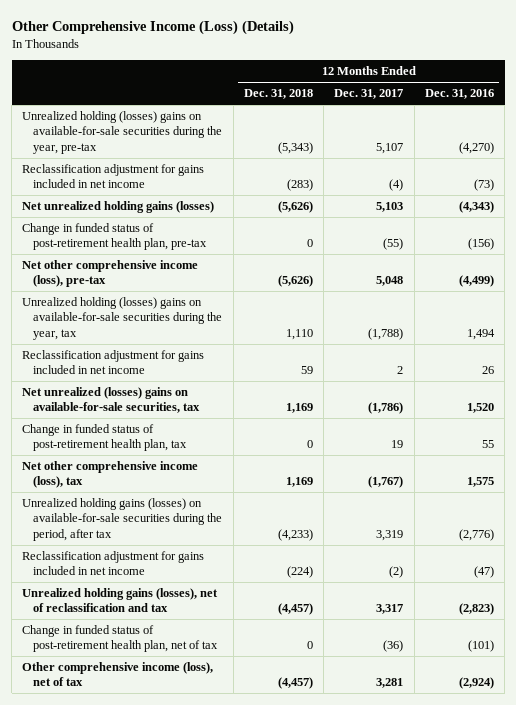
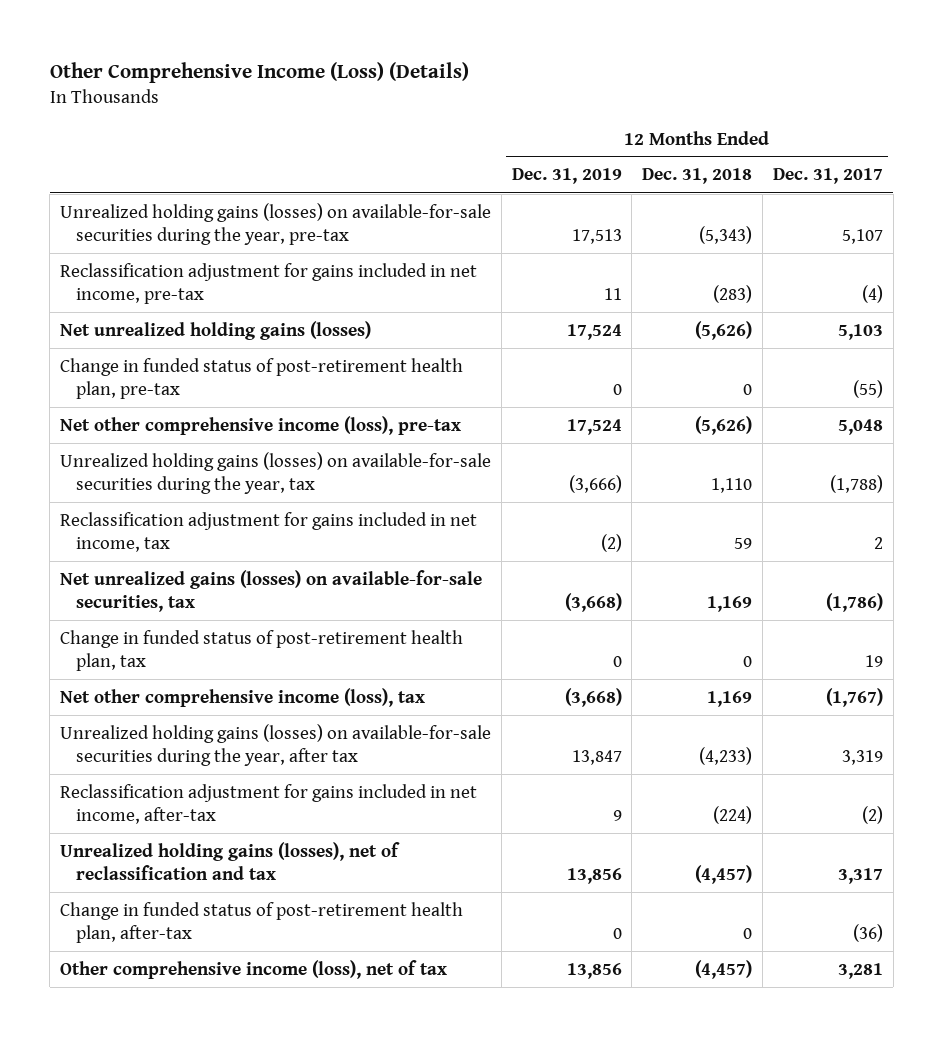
[424,89,494,100] Dec. 31, 2016 -> none
none -> [511,168,622,185] Dec. 31, 2019
[22,111,223,154] Unrealized holding (losses) gains on available-for-sale securities during the year, pre-tax -> [59,202,491,246] Unrealized holding gains (losses) on available-for-sale securities during the year, pre-tax
[22,164,205,189] Reclassification adjustment for gains included in net income -> [59,262,477,305] Reclassification adjustment for gains included in net income, pre-tax
[22,297,223,340] Unrealized holding (losses) gains on available-for-sale securities during the year, tax -> [59,451,491,495] Unrealized holding gains (losses) on available-for-sale securities during the year, tax
[22,350,205,375] Reclassification adjustment for gains included in net income -> [59,511,477,553] Reclassification adjustment for gains included in net income, tax
[22,387,201,414] Net unrealized (losses) gains on available-for-sale securities, tax -> [59,569,482,613] Net unrealized gains (losses) on available-for-sale securities, tax
[22,498,223,541] Unrealized holding gains (losses) on available-for-sale securities during the period, after tax -> [59,723,491,767] Unrealized holding gains (losses) on available-for-sale securities during the year, after tax
[22,551,205,576] Reclassification adjustment for gains included in net income -> [59,783,477,825] Reclassification adjustment for gains included in net income, after-tax
[22,625,219,653] Change in funded status of post-retirement health plan, net of tax -> [59,901,463,944] Change in funded status of post-retirement health plan, after-tax

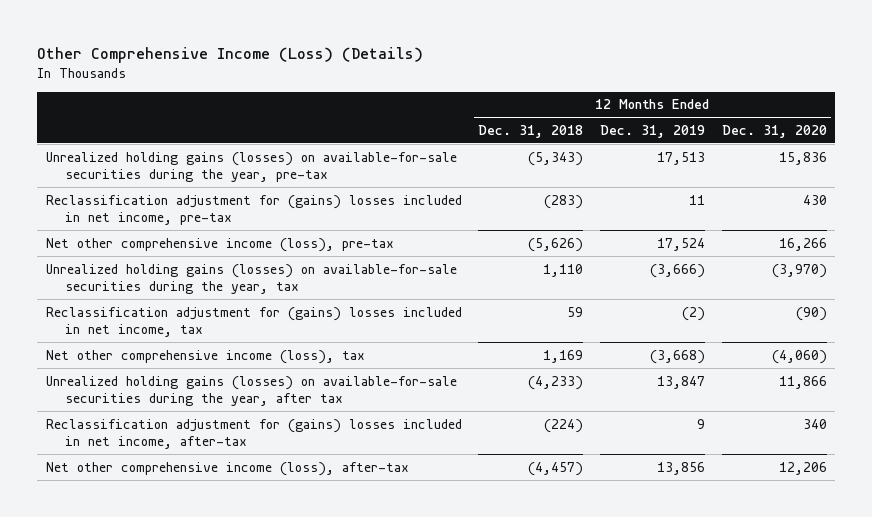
[772,168,883,185] Dec. 31, 2017 -> none
none -> [721,124,827,138] Dec. 31, 2020
[59,320,371,340] Net unrealized holding gains (losses) -> none
[59,357,463,400] Change in funded status of post-retirement health plan, pre-tax -> none
[59,262,477,305] Reclassification adjustment for gains included in net income, pre-tax -> [45,194,462,225] Reclassification adjustment for (gains) losses included in net income, pre-tax
[59,569,482,613] Net unrealized gains (losses) on available-for-sale securities, tax -> none
[59,629,463,672] Change in funded status of post-retirement health plan, tax -> none
[59,511,477,553] Reclassification adjustment for gains included in net income, tax -> [45,306,462,337] Reclassification adjustment for (gains) losses included in net income, tax
[59,841,400,881] Unrealized holding gains (losses), net of reclassification and tax -> none
[59,901,463,944] Change in funded status of post-retirement health plan, after-tax -> none
[59,783,477,825] Reclassification adjustment for gains included in net income, after-tax -> [45,418,462,449] Reclassification adjustment for (gains) losses included in net income, after-tax
[59,959,447,979] Other comprehensive income (loss), net of tax -> [45,461,409,476] Net other comprehensive income (loss), after-tax

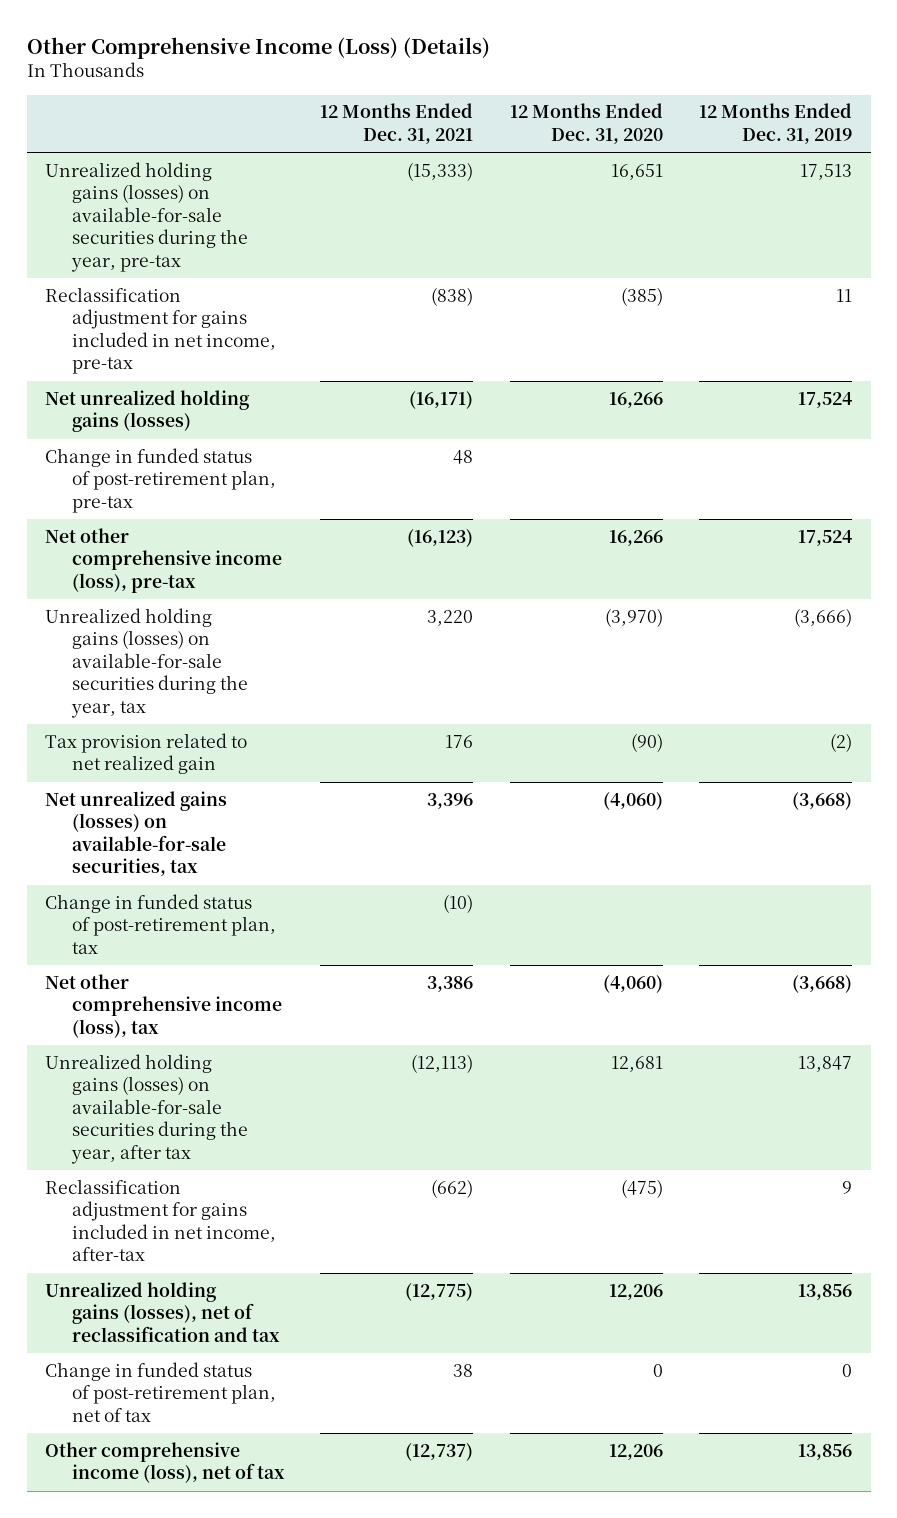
[478,124,584,138] Dec. 31, 2018 -> none
none -> [320,103,474,144] 12 Months Ended Dec. 31, 2021
[778,151,827,165] 15,836 -> [610,163,663,180] 16,651
[45,194,462,225] Reclassification adjustment for (gains) losses included in net income, pre-tax -> [45,286,276,375] Reclassification adjustment for gains included in net income, pre-tax
[802,194,827,205] 430 -> [620,286,663,306] (385)
none -> [45,389,251,433] Net unrealized holding gains (losses)
none -> [45,447,276,513] Change in funded status of post-retirement plan, pre-tax
[45,306,462,337] Reclassification adjustment for (gains) losses included in net income, tax -> [45,732,248,775] Tax provision related to net realized gain
none -> [45,790,228,877] Net unrealized gains (losses) on available-for-sale securities, tax
none -> [45,893,276,954] Change in funded status of post-retirement plan, tax
[778,375,827,389] 11,866 -> [610,1055,663,1072] 12,681
[45,418,462,449] Reclassification adjustment for (gains) losses included in net income, after-tax -> [45,1178,276,1262] Reclassification adjustment for gains included in net income, after-tax
[802,418,827,429] 340 -> [620,1178,663,1198] (475)
none -> [45,1281,280,1342] Unrealized holding gains (losses), net of reclassification and tax
none -> [45,1361,276,1422] Change in funded status of post-retirement plan, net of tax
[45,461,409,476] Net other comprehensive income (loss), after-tax -> [45,1441,285,1484] Other comprehensive income (loss), net of tax

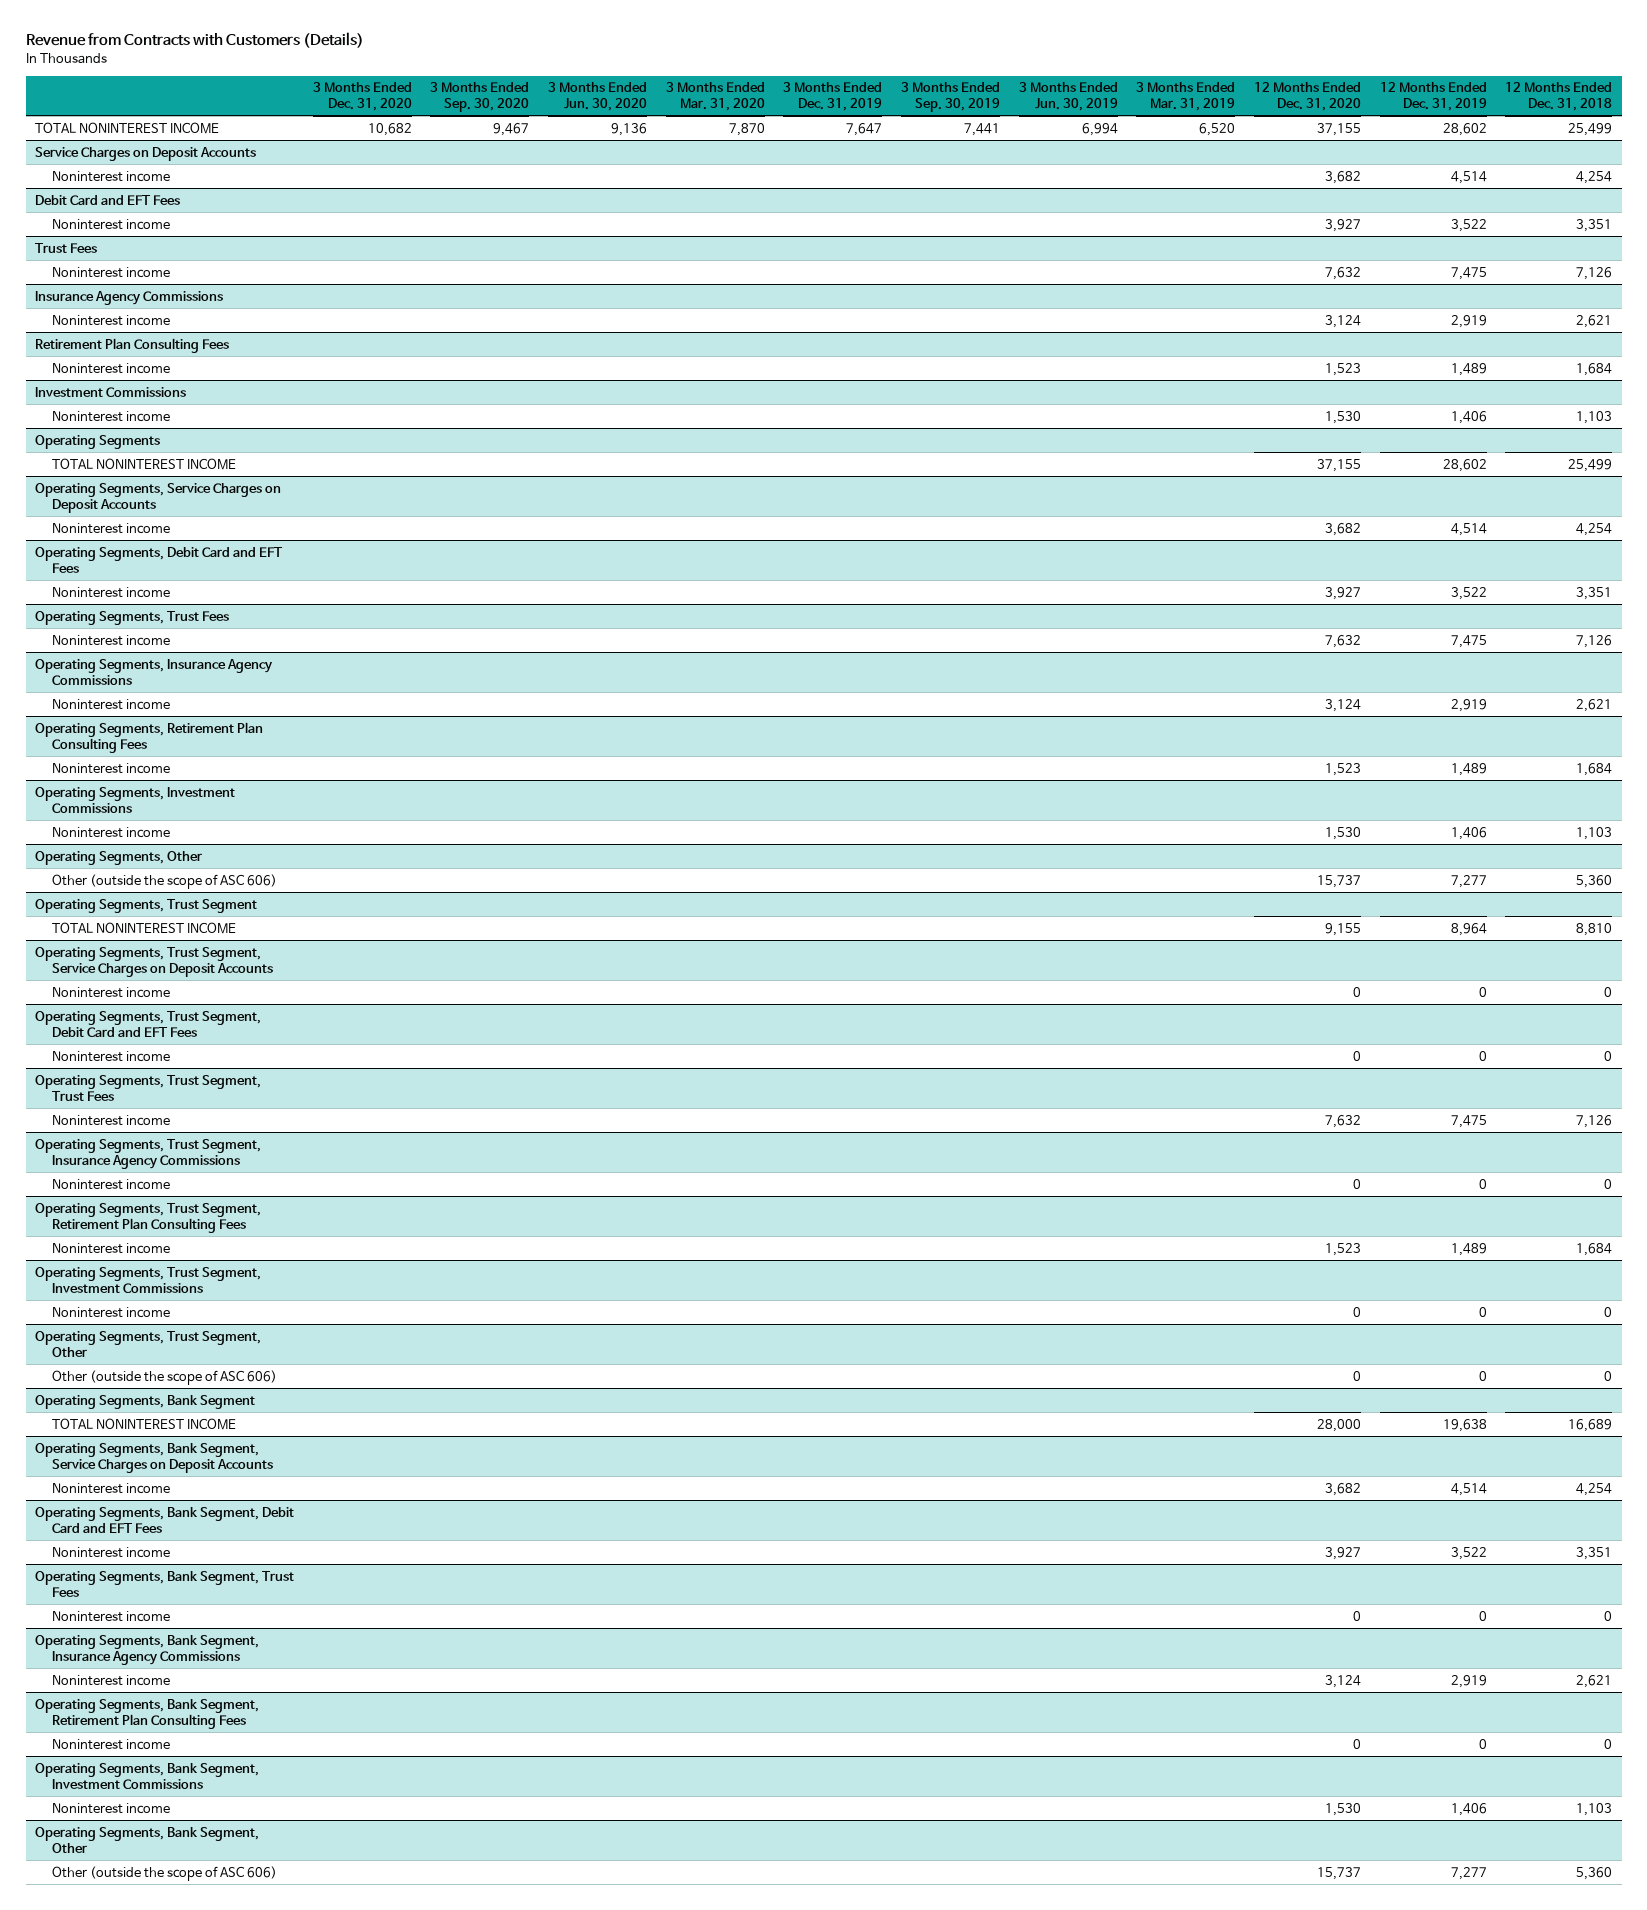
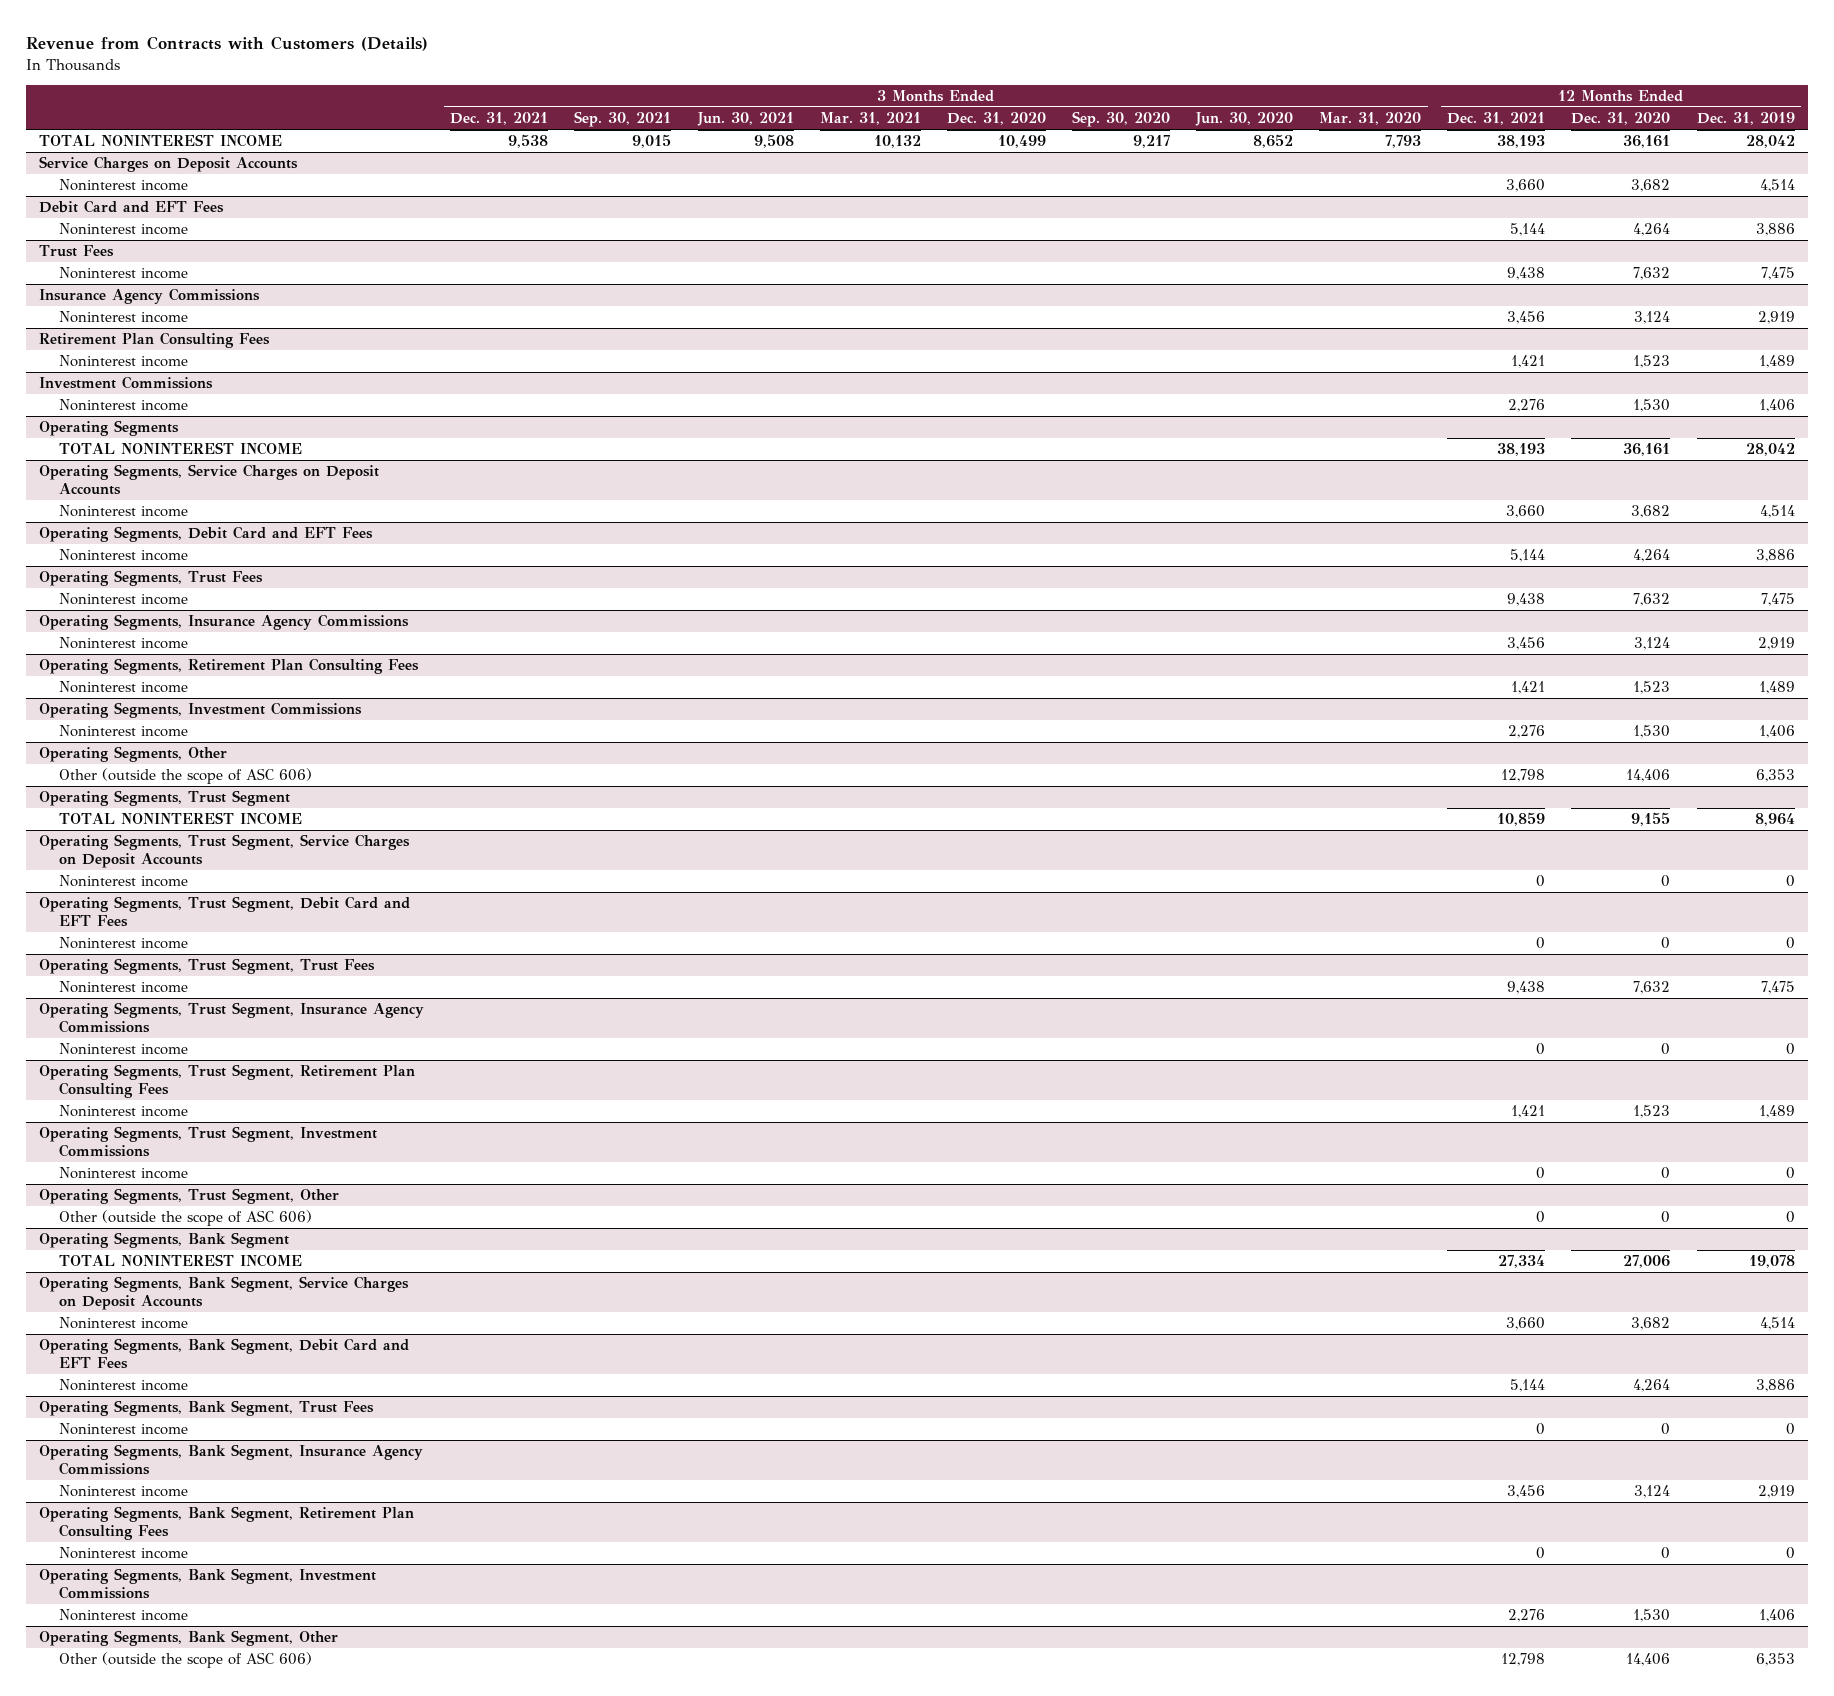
[783,82,883,112] 3 Months Ended Dec. 31, 2019 -> none
[900,82,1000,113] 3 Months Ended Sep. 30, 2019 -> none
[1018,82,1118,112] 3 Months Ended Jun. 30, 2019 -> none
[1136,82,1236,112] 3 Months Ended Mar. 31, 2019 -> none
[1505,82,1613,112] 12 Months Ended Dec. 31, 2018 -> none
none -> [450,112,549,126] Dec. 31, 2021
none -> [574,111,672,128] Sep. 30, 2021
none -> [696,112,794,127] Jun. 30, 2021
none -> [819,112,921,126] Mar. 31, 2021
none -> [1447,112,1546,126] Dec. 31, 2021
[367,122,412,136] 10,682 -> [997,135,1046,149] 10,499
[493,122,530,136] 9,467 -> [1132,135,1170,149] 9,217
[610,122,647,136] 9,136 -> [1253,134,1294,149] 8,652
[728,122,765,136] 7,870 -> [1385,135,1422,149] 7,793
[1316,122,1361,136] 37,155 -> [1623,135,1671,149] 36,161
[1442,122,1487,136] 28,602 -> [1745,135,1795,149] 28,042
[1324,218,1361,232] 3,927 -> [1633,223,1671,237] 4,264
[1450,218,1487,232] 3,522 -> [1755,223,1795,237] 3,886
[1316,458,1361,472] 37,155 -> [1623,443,1671,457] 36,161
[1442,458,1487,472] 28,602 -> [1745,443,1795,457] 28,042
[1324,586,1361,600] 3,927 -> [1633,549,1671,563] 4,264
[1450,586,1487,600] 3,522 -> [1755,549,1795,563] 3,886
[1316,874,1361,888] 15,737 -> [1626,769,1671,783] 14,406
[1450,874,1487,888] 7,277 -> [1755,769,1795,783] 6,353
[1316,1418,1361,1432] 28,000 -> [1623,1255,1671,1269] 27,006
[1442,1418,1487,1432] 19,638 -> [1748,1255,1795,1269] 19,078
[1324,1546,1361,1560] 3,927 -> [1633,1379,1671,1393] 4,264
[1450,1546,1487,1560] 3,522 -> [1755,1379,1795,1393] 3,886
[1316,1866,1361,1880] 15,737 -> [1626,1653,1671,1667] 14,406
[1450,1866,1487,1880] 7,277 -> [1755,1653,1795,1667] 6,353

